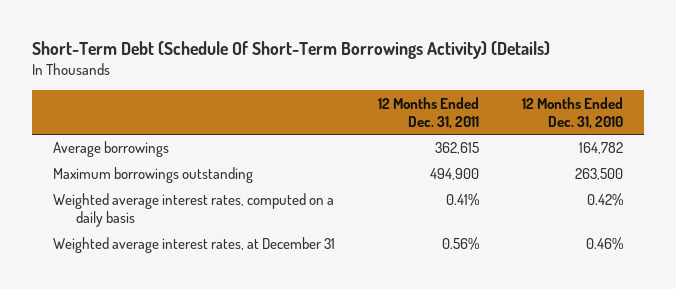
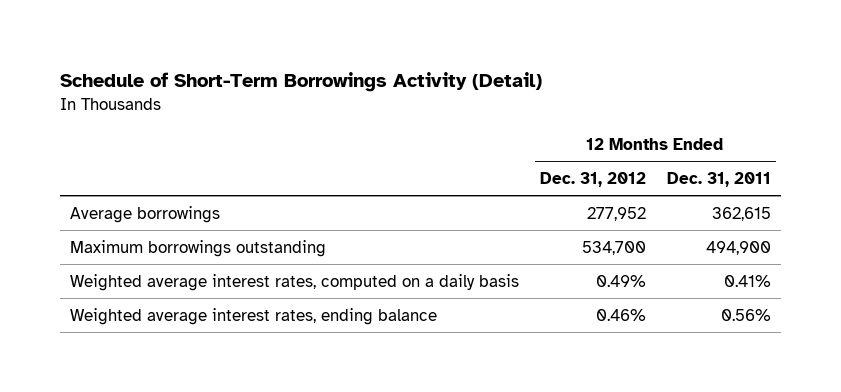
[31,41,550,60] Short-Term Debt (Schedule Of Short-Term Borrowings Activity) (Details) -> [60,71,543,92] Schedule of Short-Term Borrowings Activity (Detail)
[521,96,623,129] 12 Months Ended Dec. 31, 2010 -> none
none -> [539,172,646,188] Dec. 31, 2012
[53,237,336,254] Weighted average interest rates, at December 31 -> [70,307,438,325] Weighted average interest rates, ending balance

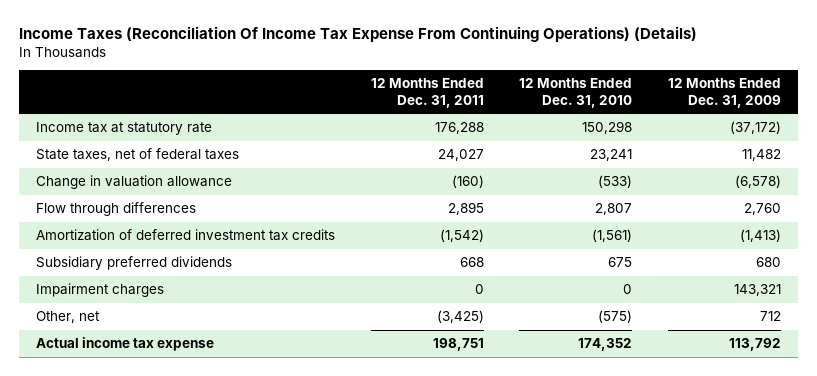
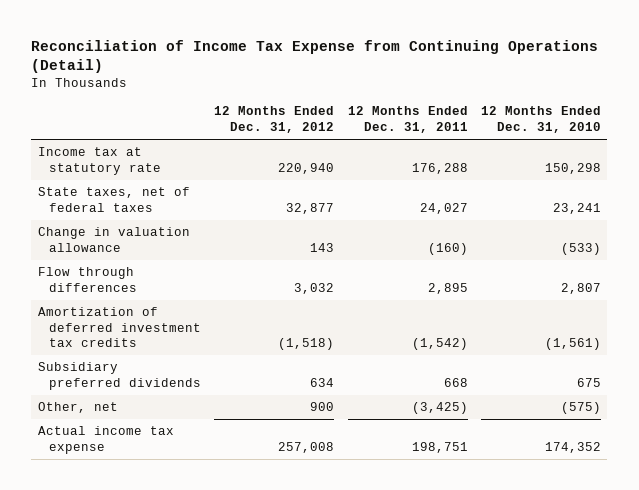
[18,26,697,43] Income Taxes (Reconciliation Of Income Tax Expense From Continuing Operations) (Details) -> [31,39,599,73] Reconciliation of Income Tax Expense from Continuing Operations (Detail)
[667,78,781,108] 12 Months Ended Dec. 31, 2009 -> none
none -> [214,106,335,133] 12 Months Ended Dec. 31, 2012
[36,283,165,298] Impairment charges -> none

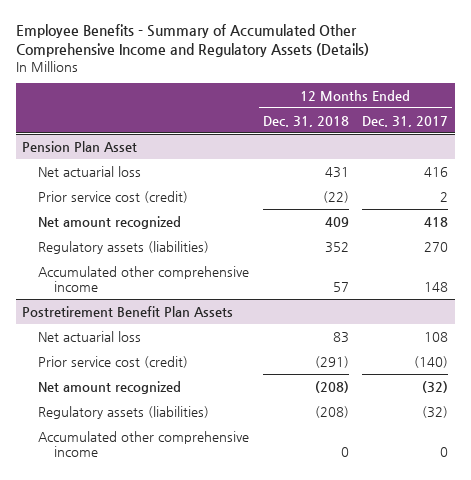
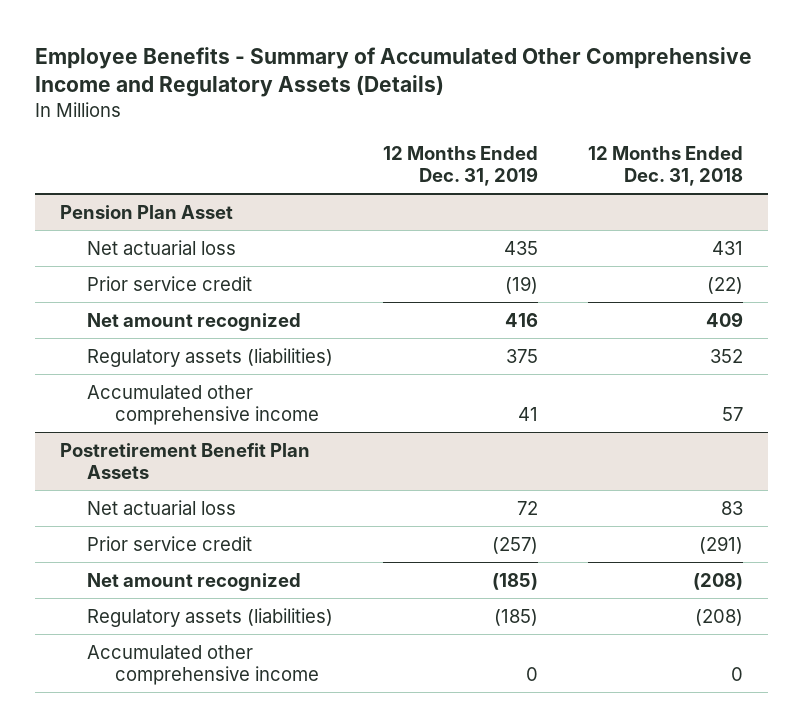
[362,115,449,127] Dec. 31, 2017 -> none
none -> [383,146,539,187] 12 Months Ended Dec. 31, 2019
[38,190,189,203] Prior service cost (credit) -> [87,275,253,291] Prior service credit
[38,355,189,368] Prior service cost (credit) -> [87,535,253,551] Prior service credit

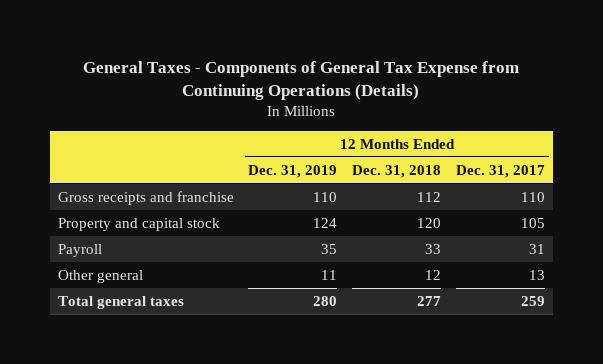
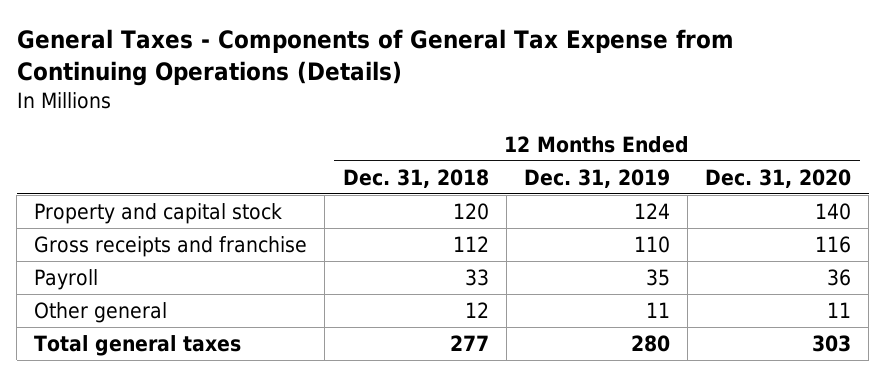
[456,164,546,178] Dec. 31, 2017 -> none
none -> [705,168,852,188] Dec. 31, 2020
[57,190,234,205] Gross receipts and franchise -> [34,235,308,257] Gross receipts and franchise

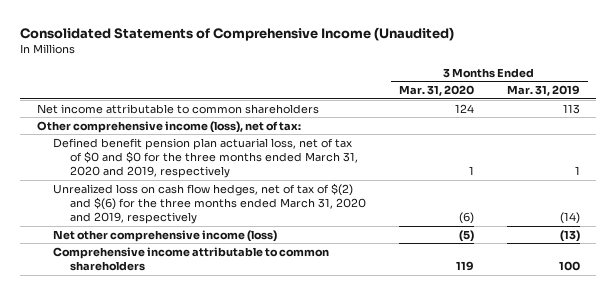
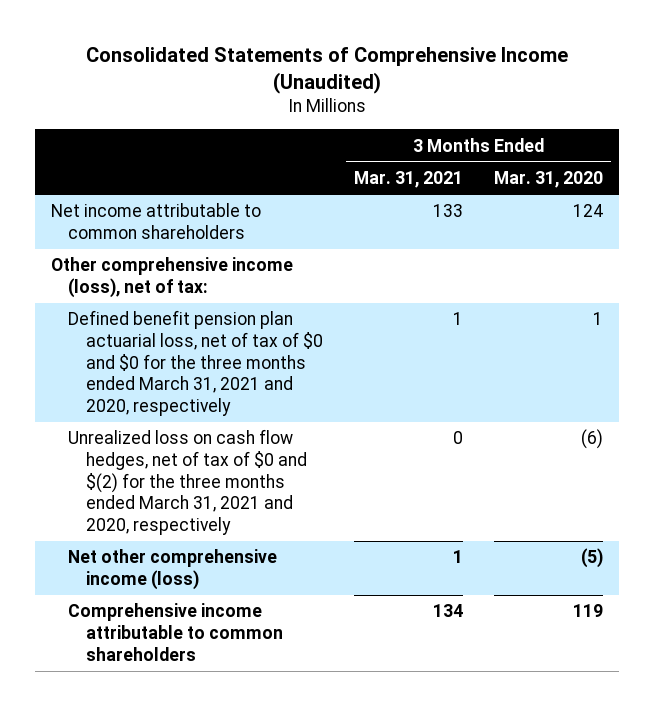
[506,85,580,97] Mar. 31, 2019 -> none
none -> [354,171,464,189] Mar. 31, 2021
[53,137,359,179] Defined benefit pension plan actuarial loss, net of tax of $0 and $0 for the three months ended March 31, 2020 and 2019, respectively -> [68,310,323,416] Defined benefit pension plan actuarial loss, net of tax of $0 and $0 for the three months ended March 31, 2021 and 2020, respectively
[53,182,367,225] Unrealized loss on cash flow hedges, net of tax of $(2) and $(6) for the three months ended March 31, 2020 and 2019, respectively -> [68,429,307,535] Unrealized loss on cash flow hedges, net of tax of $0 and $(2) for the three months ended March 31, 2021 and 2020, respectively

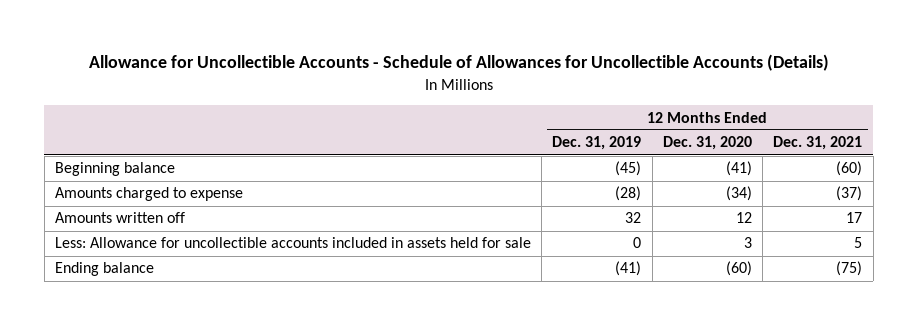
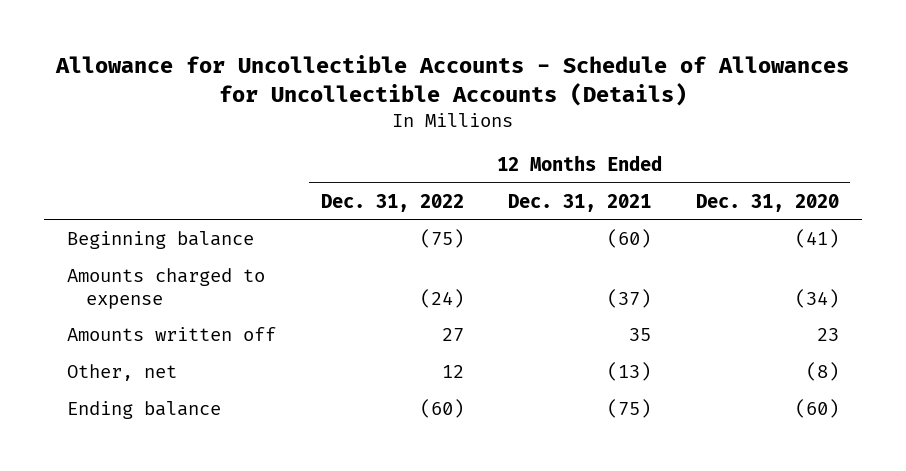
[552,136,642,151] Dec. 31, 2019 -> none
none -> [320,193,464,212] Dec. 31, 2022
[54,237,531,249] Less: Allowance for uncollectible accounts included in assets held for sale -> none
[735,212,752,224] 12 -> [817,327,840,341] 23
[846,212,863,224] 17 -> [629,327,652,341] 35
none -> [66,363,177,381] Other, net

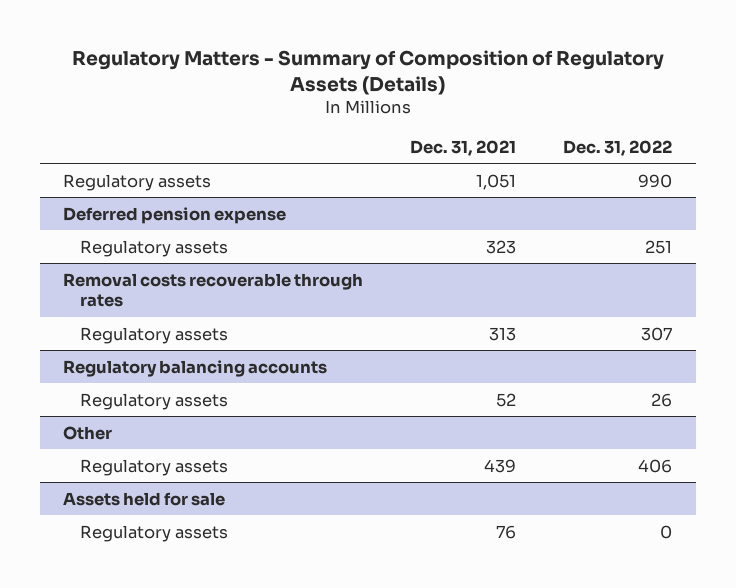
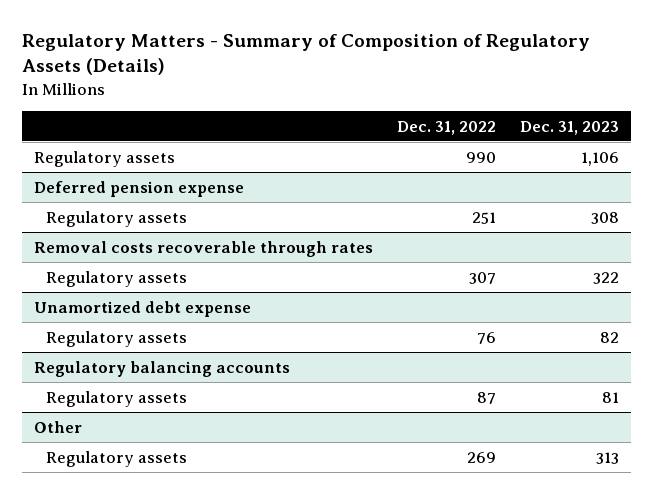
[410,139,517,156] Dec. 31, 2021 -> none
none -> [520,120,620,135] Dec. 31, 2023
none -> [33,300,251,317] Unamortized debt expense
none -> [46,330,188,347] Regulatory assets
[651,392,673,407] 26 -> [476,391,496,404] 87
[63,491,226,506] Assets held for sale -> none
[79,524,228,542] Regulatory assets -> none
[638,458,673,473] 406 -> [466,451,496,463] 269

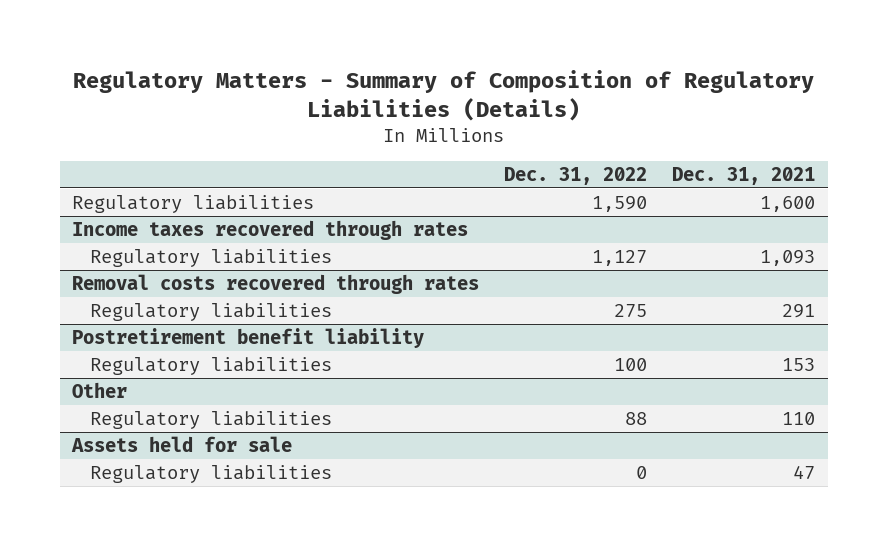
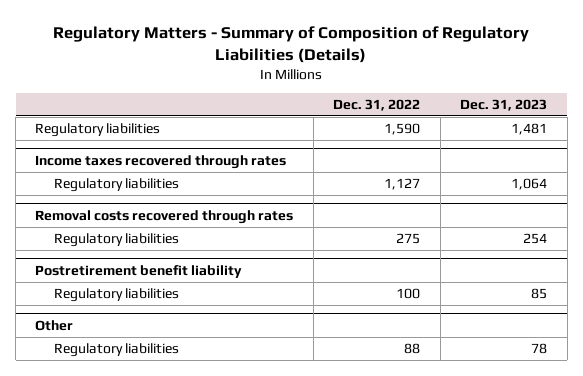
[672,166,816,185] Dec. 31, 2021 -> none
none -> [460,99,548,112] Dec. 31, 2023
[71,436,293,453] Assets held for sale -> none
[90,465,333,484] Regulatory liabilities -> none

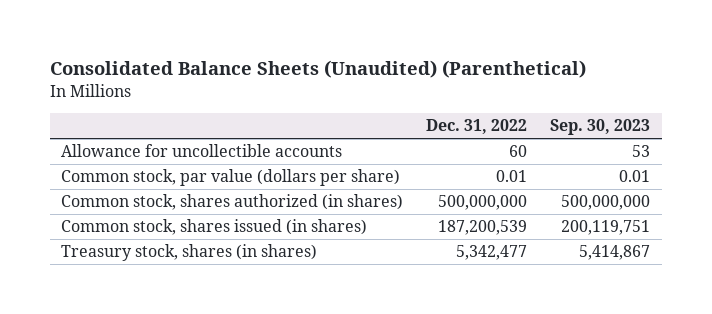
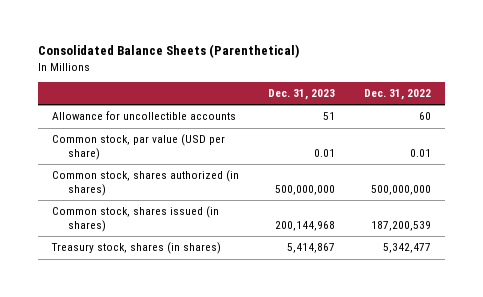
[49,59,586,78] Consolidated Balance Sheets (Unaudited) (Parenthetical) -> [37,44,299,59] Consolidated Balance Sheets (Parenthetical)
[550,119,651,136] Sep. 30, 2023 -> none
none -> [267,89,335,101] Dec. 31, 2023
[61,169,401,187] Common stock, par value (dollars per share) -> [51,134,225,161] Common stock, par value (USD per share)

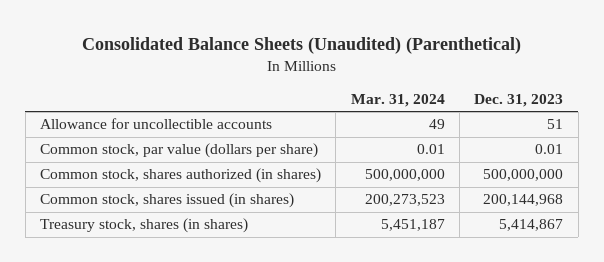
[37,44,299,59] Consolidated Balance Sheets (Parenthetical) -> [81,36,521,54] Consolidated Balance Sheets (Unaudited) (Parenthetical)
[363,89,431,101] Dec. 31, 2022 -> none
none -> [350,93,445,107] Mar. 31, 2024
[51,134,225,161] Common stock, par value (USD per share) -> [40,143,319,159] Common stock, par value (dollars per share)

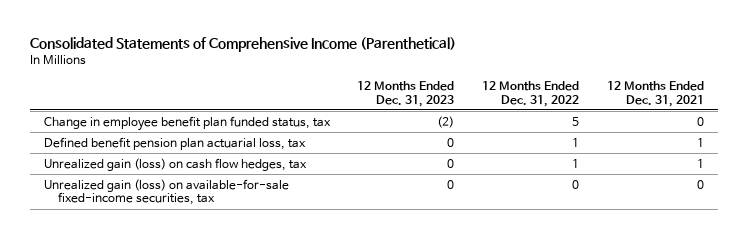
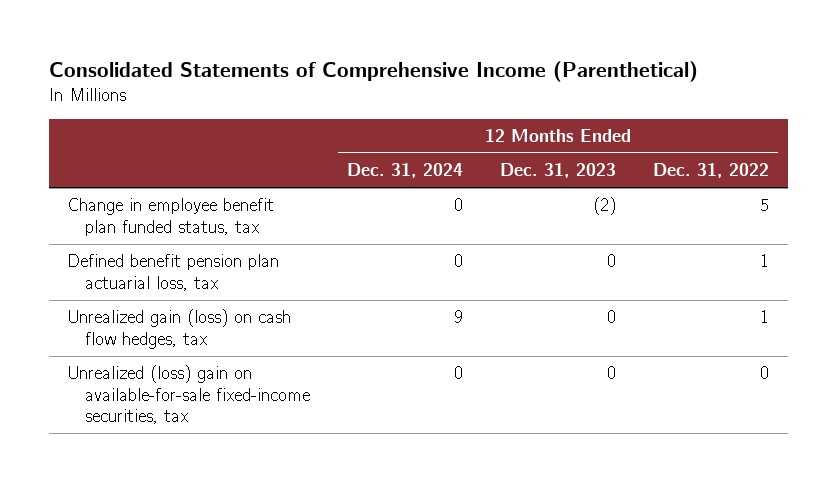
[606,80,704,107] 12 Months Ended Dec. 31, 2021 -> none
none -> [347,163,464,179] Dec. 31, 2024
[43,178,289,206] Unrealized gain (loss) on available-for-sale fixed-income securities, tax -> [67,365,311,425] Unrealized (loss) gain on available-for-sale fixed-income securities, tax

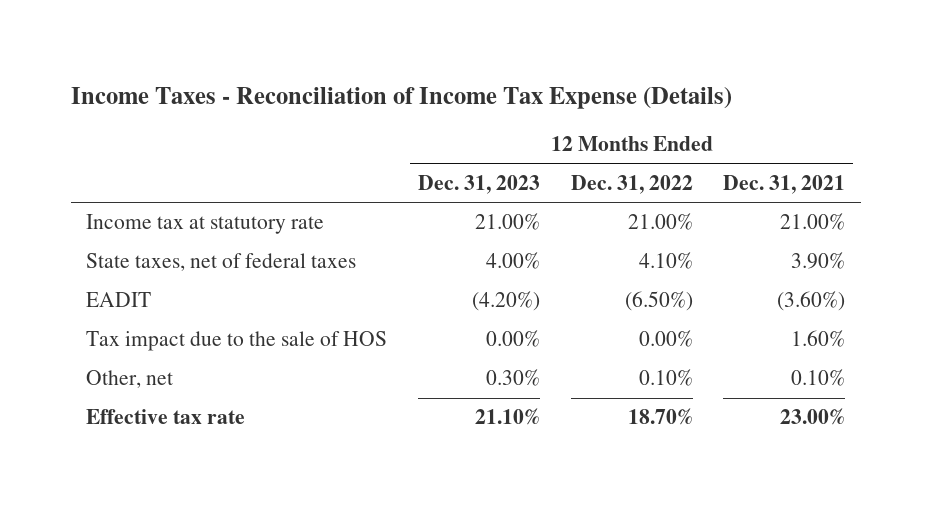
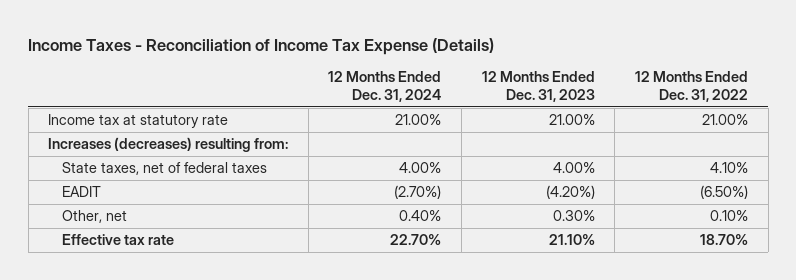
[723,174,846,194] Dec. 31, 2021 -> none
none -> [328,71,442,103] 12 Months Ended Dec. 31, 2024
none -> [48,137,289,153] Increases (decreases) resulting from:
[85,331,387,352] Tax impact due to the sale of HOS -> none

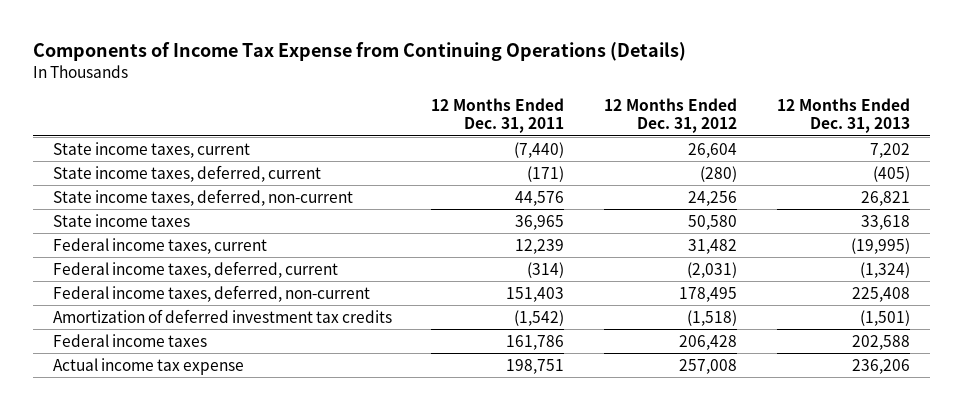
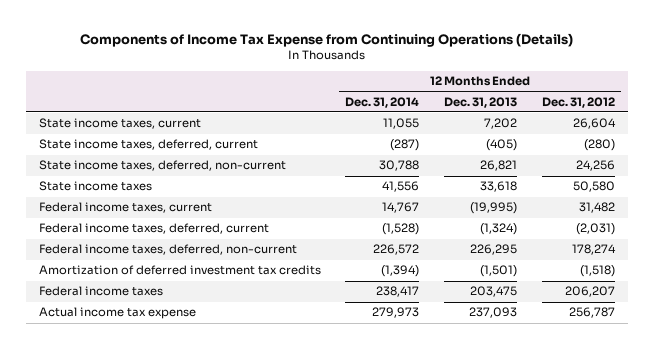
[431,98,565,134] 12 Months Ended Dec. 31, 2011 -> none
none -> [345,96,420,108] Dec. 31, 2014
[679,286,738,302] 178,495 -> [572,244,617,256] 178,274
[852,286,911,302] 225,408 -> [470,244,518,256] 226,295
[679,334,738,350] 206,428 -> [565,286,616,298] 206,207
[852,334,911,350] 202,588 -> [470,286,518,298] 203,475
[679,358,738,374] 257,008 -> [569,307,616,319] 256,787
[852,358,911,374] 236,206 -> [469,307,518,319] 237,093

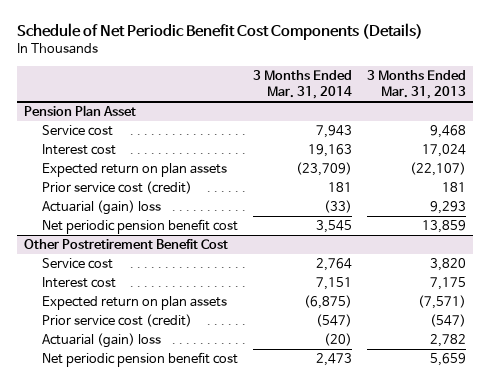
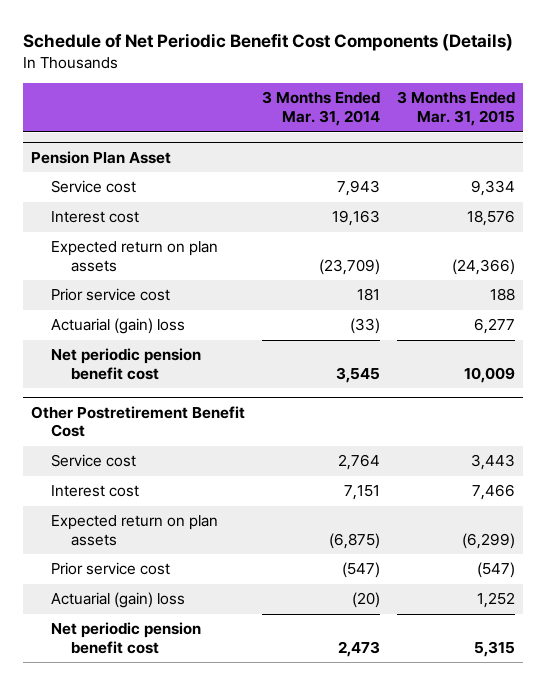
[367,69,467,99] 3 Months Ended Mar. 31, 2013 -> none
none -> [396,91,515,127] 3 Months Ended Mar. 31, 2015
[42,181,193,195] Prior service cost (credit) -> [51,288,171,302] Prior service cost
[42,314,193,328] Prior service cost (credit) -> [51,562,171,576] Prior service cost

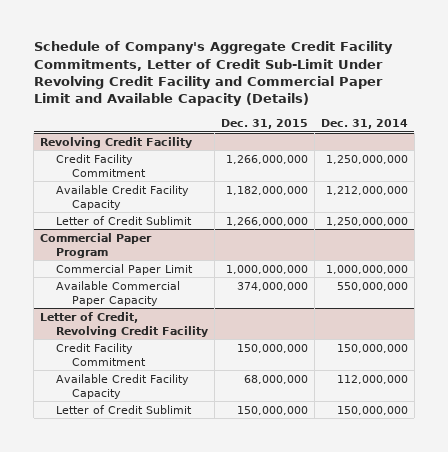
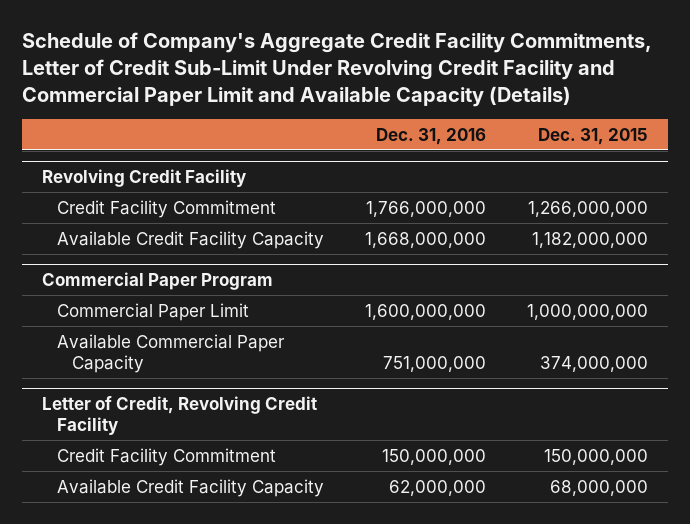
[320,119,408,130] Dec. 31, 2014 -> none
none -> [375,127,486,145] Dec. 31, 2016
[56,215,193,225] Letter of Credit Sublimit -> none
[56,404,193,414] Letter of Credit Sublimit -> none

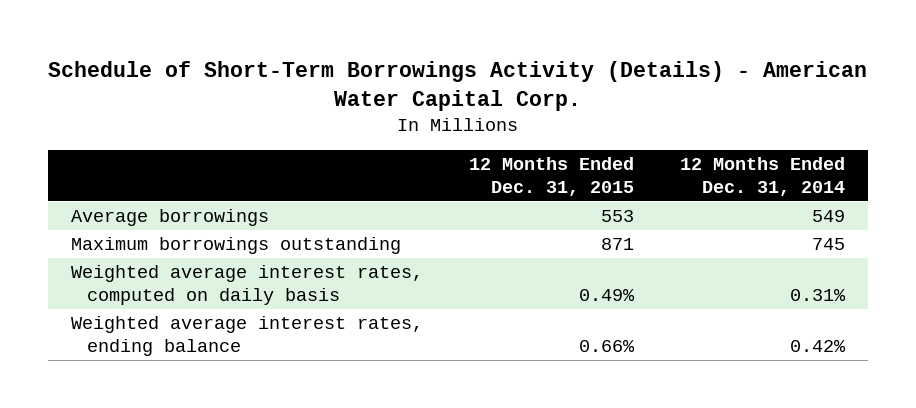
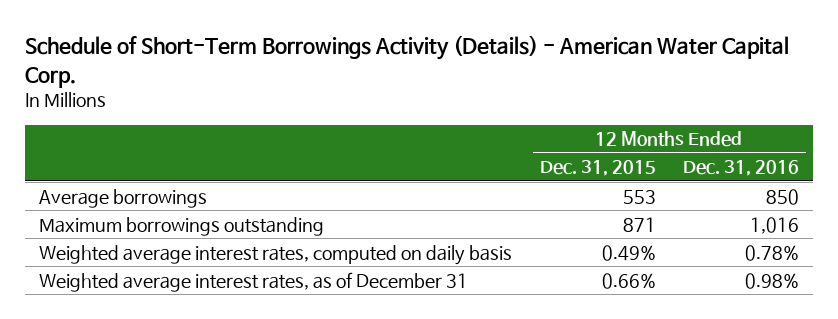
[679,156,845,196] 12 Months Ended Dec. 31, 2014 -> none
none -> [683,160,800,177] Dec. 31, 2016
[71,316,424,357] Weighted average interest rates, ending balance -> [38,271,468,292] Weighted average interest rates, as of December 31

